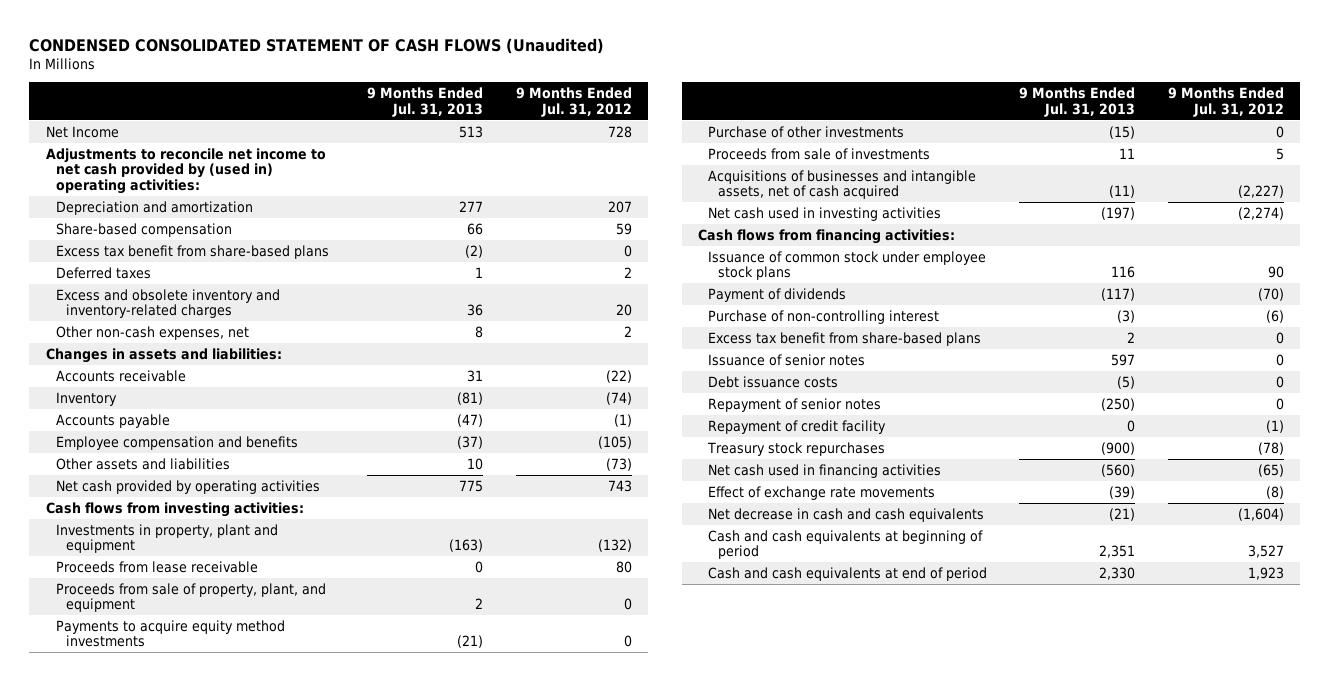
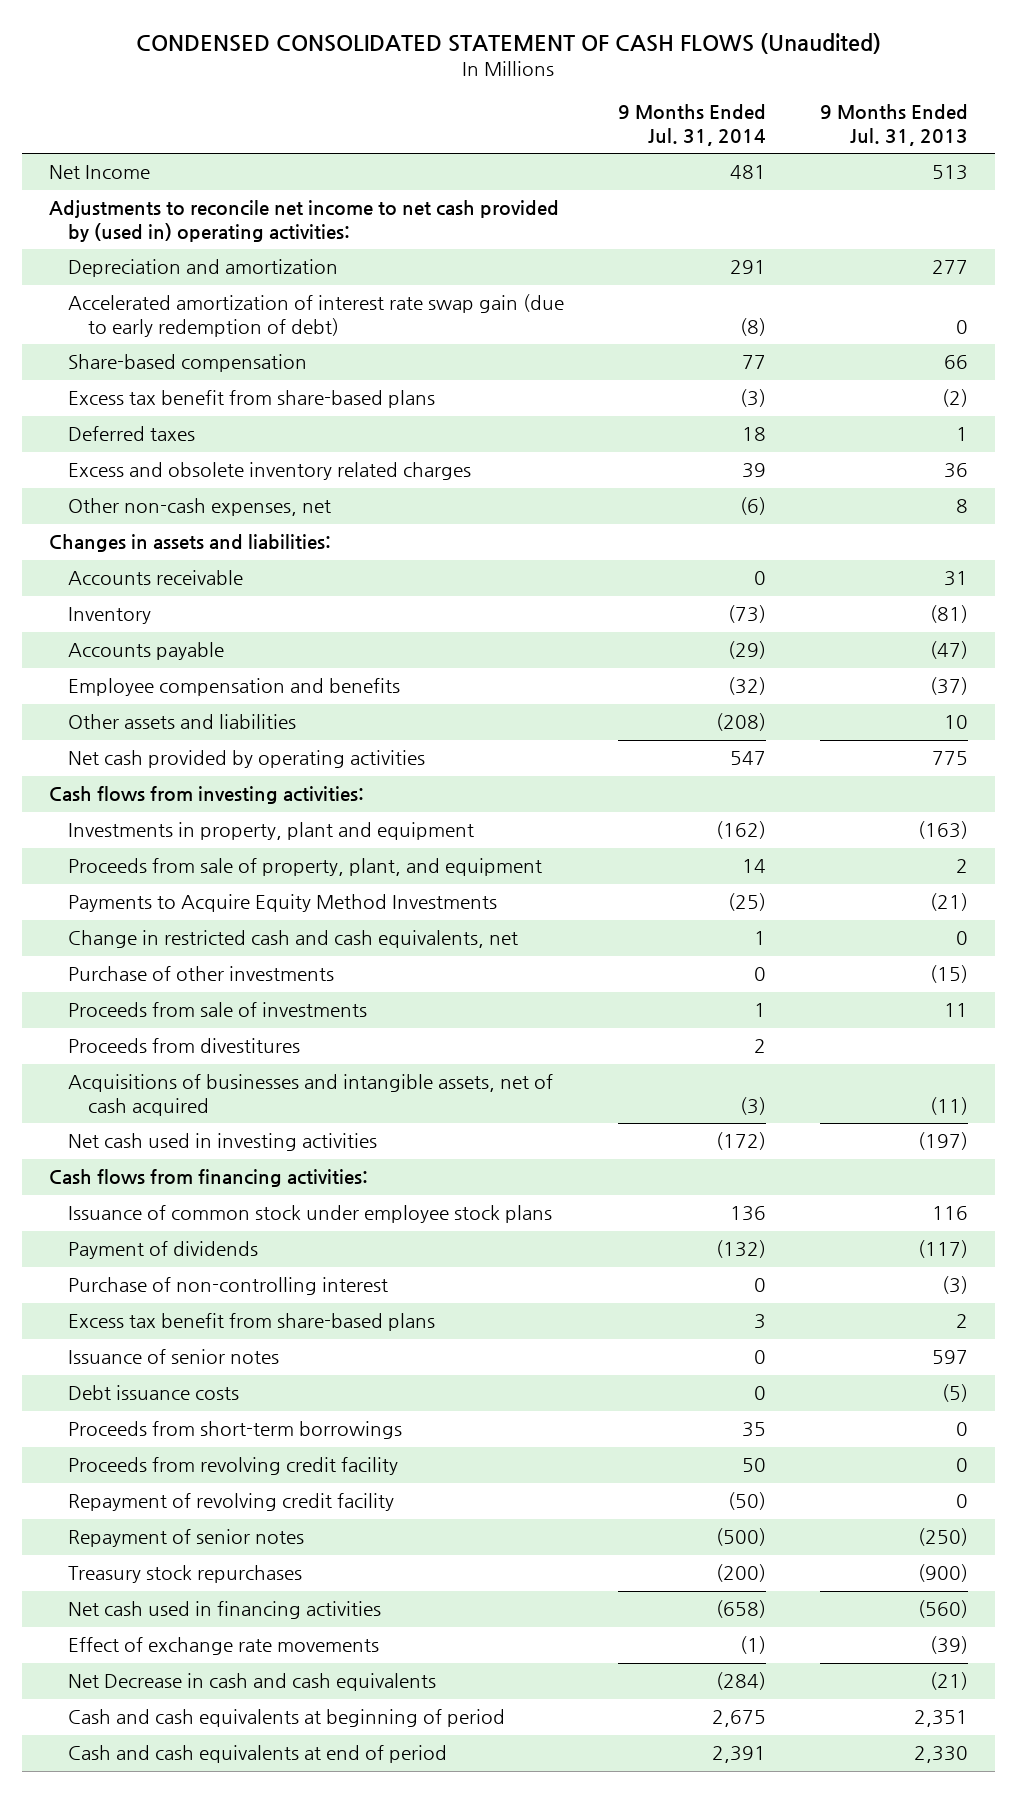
[515,87,632,117] 9 Months Ended Jul. 31, 2012 -> none
none -> [618,104,767,146] 9 Months Ended Jul. 31, 2014
none -> [68,294,565,337] Accelerated amortization of interest rate swap gain (due to early redemption of debt)
[55,288,280,319] Excess and obsolete inventory and inventory-related charges -> [68,462,472,481] Excess and obsolete inventory related charges
[55,560,258,573] Proceeds from lease receivable -> none
[55,619,285,648] Payments to acquire equity method investments -> [68,894,498,913] Payments to Acquire Equity Method Investments
none -> [68,930,519,949] Change in restricted cash and cash equivalents, net
none -> [68,1038,301,1054] Proceeds from divestitures
none -> [68,1421,403,1440] Proceeds from short-term borrowings
none -> [68,1457,399,1476] Proceeds from revolving credit facility
none -> [68,1493,395,1512] Repayment of revolving credit facility
[708,419,887,434] Repayment of credit facility -> none
[708,507,985,522] Net decrease in cash and cash equivalents -> [68,1673,437,1692] Net Decrease in cash and cash equivalents

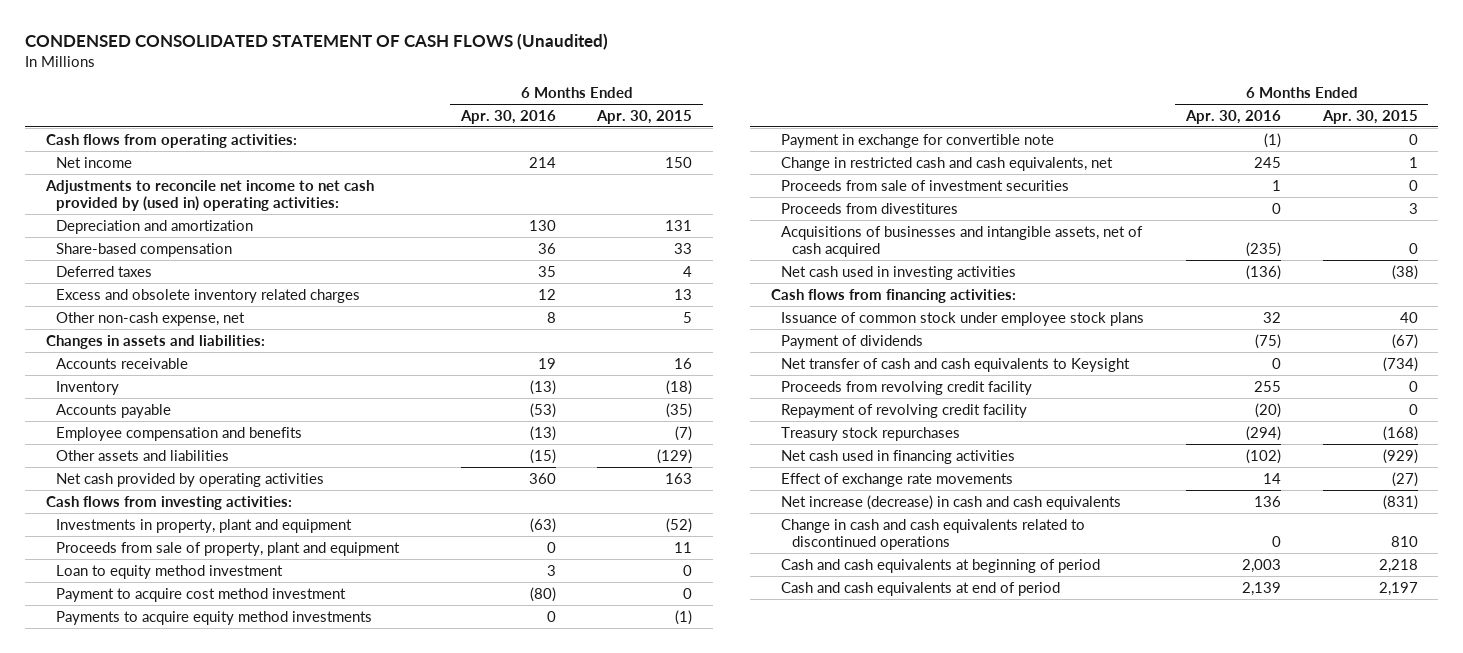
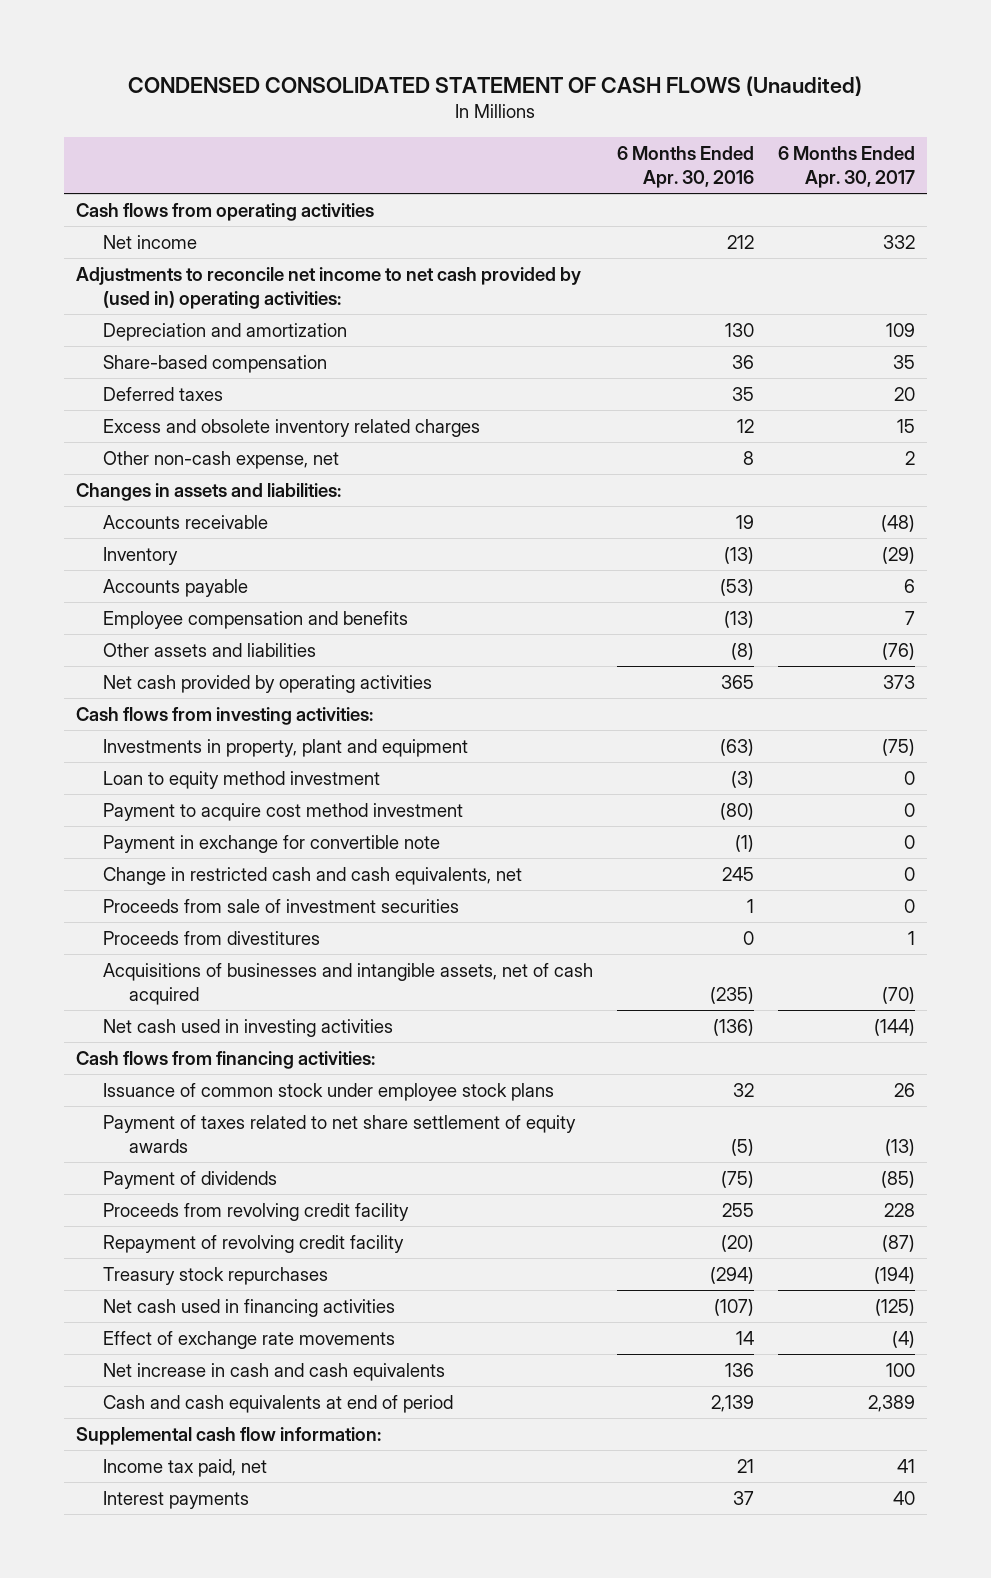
[596,109,693,124] Apr. 30, 2015 -> none
none -> [777,145,915,188] 6 Months Ended Apr. 30, 2017
[45,133,297,148] Cash flows from operating activities: -> [76,202,375,221] Cash flows from operating activities
[528,156,556,168] 214 -> [726,234,754,249] 212
[529,448,556,464] (15) -> [730,642,754,660] (8)
[528,472,556,484] 360 -> [720,674,754,689] 365
[55,541,400,556] Proceeds from sale of property, plant and equipment -> none
[546,564,556,576] 3 -> [730,770,754,788] (3)
[55,610,372,625] Payments to acquire equity method investments -> none
none -> [102,1114,576,1153] Payment of taxes related to net share settlement of equity awards
[781,357,1131,372] Net transfer of cash and cash equivalents to Keysight -> none
[1245,448,1281,464] (102) -> [713,1298,754,1316] (107)
[781,518,1086,551] Change in cash and cash equivalents related to discontinued operations -> none
[781,558,1101,573] Cash and cash equivalents at beginning of period -> none
[781,494,1122,510] Net increase (decrease) in cash and cash equivalents -> [102,1362,445,1381] Net increase in cash and cash equivalents
none -> [76,1426,382,1445] Supplemental cash flow information:
none -> [102,1458,267,1477] Income tax paid, net
none -> [102,1490,249,1509] Interest payments

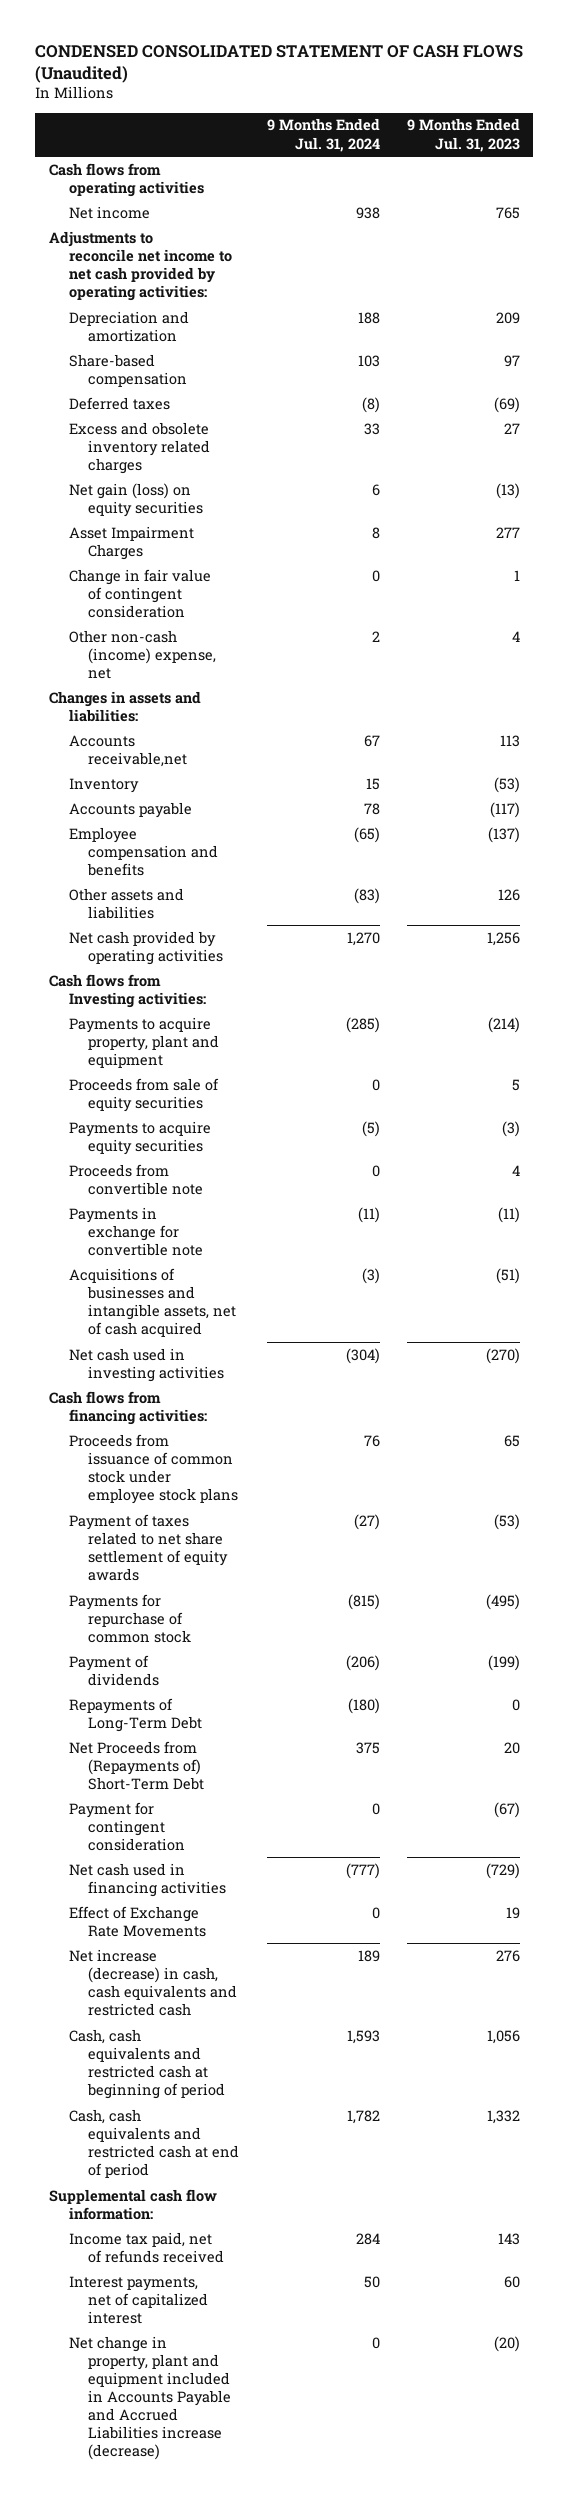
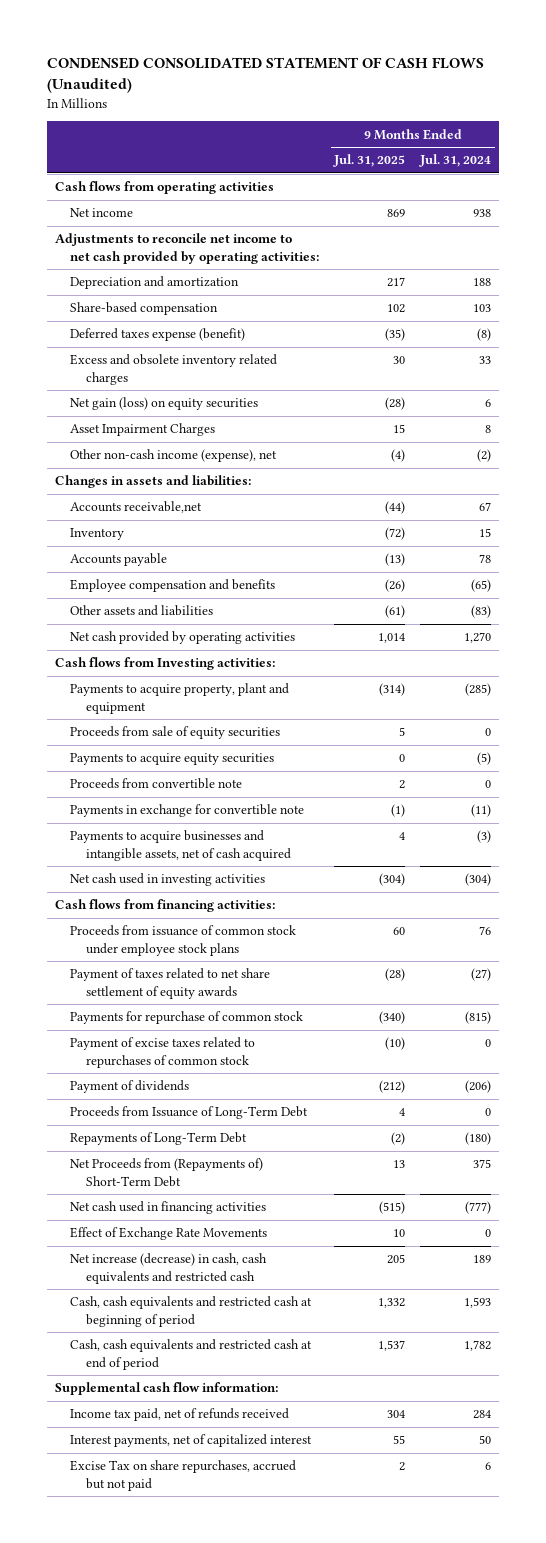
[406,118,520,152] 9 Months Ended Jul. 31, 2023 -> none
none -> [333,154,406,168] Jul. 31, 2025
[68,396,170,410] Deferred taxes -> [70,328,246,342] Deferred taxes expense (benefit)
[68,568,211,618] Change in fair value of contingent consideration -> none
[68,629,217,679] Other non-cash (income) expense, net -> [70,449,278,463] Other non-cash income (expense), net
[371,630,380,642] 2 -> [477,449,492,463] (2)
[68,1267,237,1338] Acquisitions of businesses and intangible assets, net of cash acquired -> [70,830,292,861] Payments to acquire businesses and intangible assets, net of cash acquired
none -> [70,1037,256,1068] Payment of excise taxes related to repurchases of common stock
none -> [70,1106,309,1120] Proceeds from Issuance of Long-Term Debt
[68,1801,186,1851] Payment for contingent consideration -> none
[68,2335,232,2461] Net change in property, plant and equipment included in Accounts Payable and Accrued Liabilities increase (decrease) -> none
none -> [70,1460,297,1491] Excise Tax on share repurchases, accrued but not paid

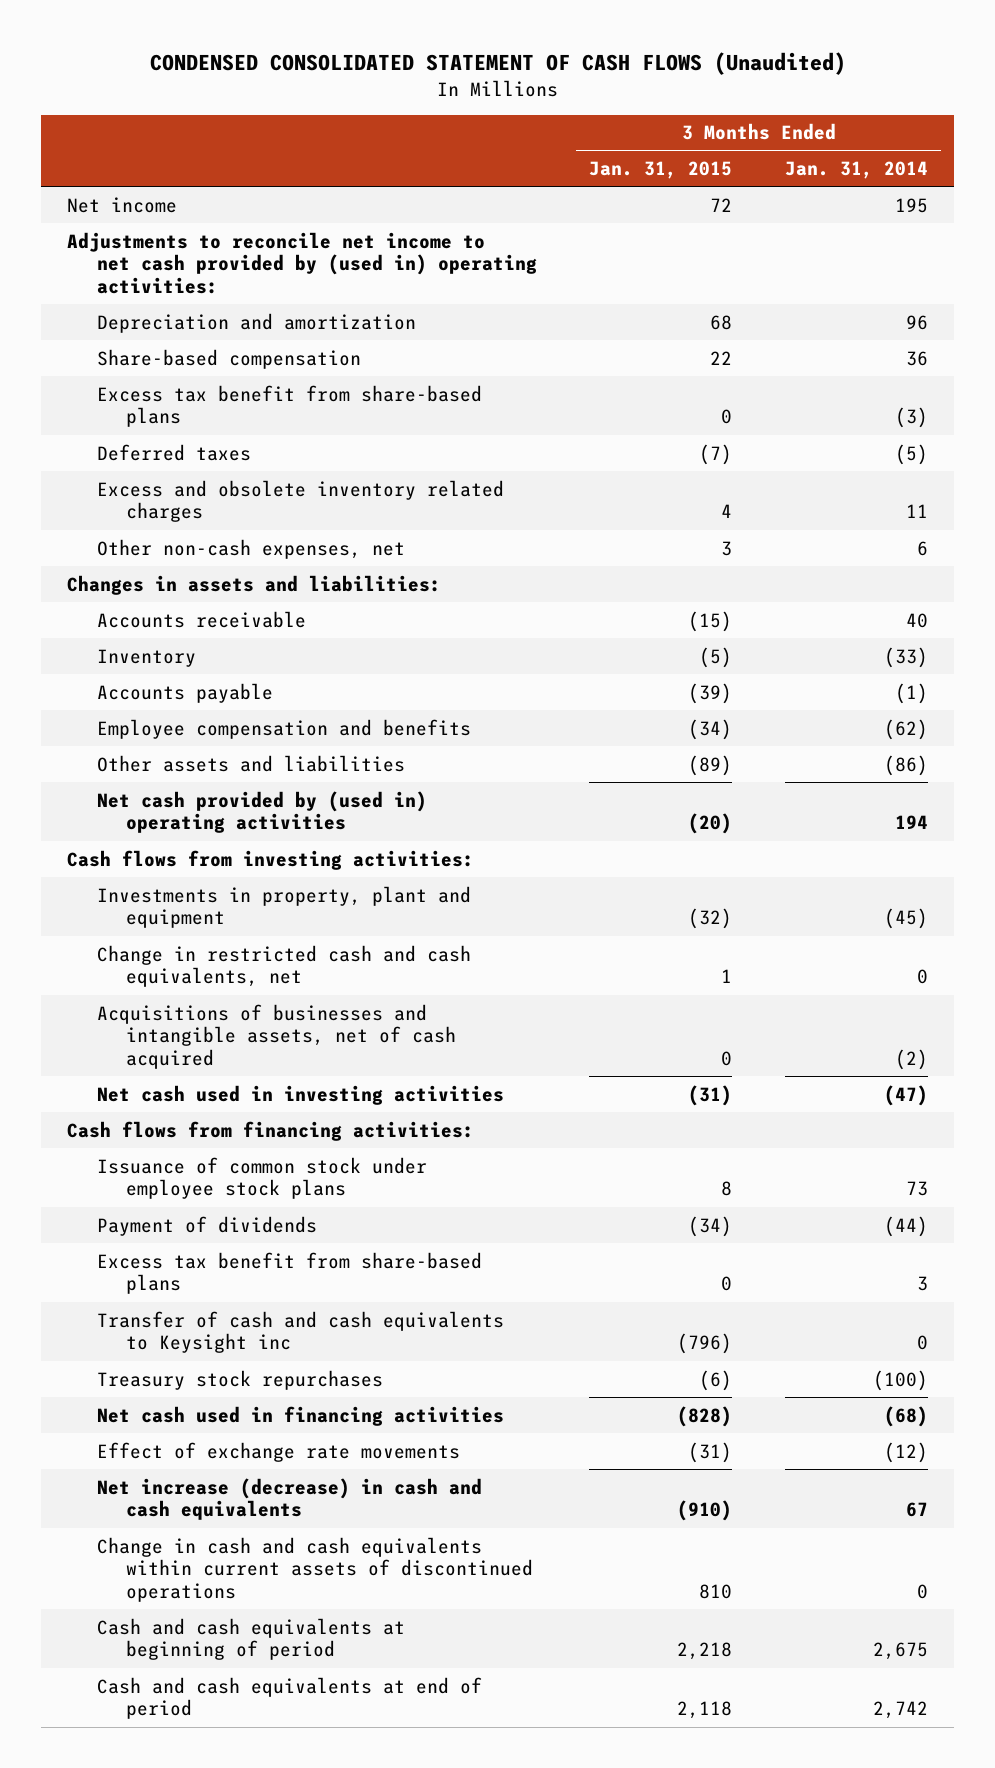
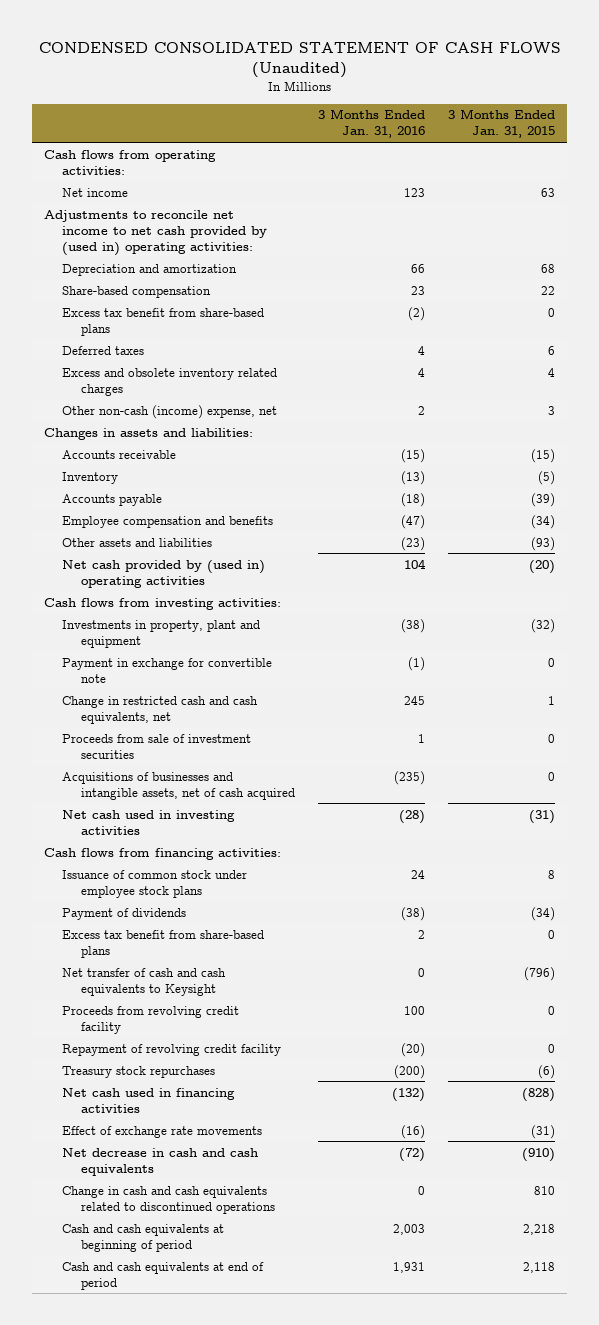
[785,160,929,179] Jan. 31, 2014 -> none
none -> [317,109,425,139] 3 Months Ended Jan. 31, 2016
none -> [44,149,217,175] Cash flows from operating activities:
[710,197,733,212] 72 -> [541,187,556,197] 63
[699,443,733,465] (7) -> [548,345,556,355] 6
[96,538,405,559] Other non-cash expenses, net -> [62,404,278,419] Other non-cash (income) expense, net
[688,754,733,776] (89) -> [531,536,556,551] (93)
none -> [62,657,273,683] Payment in exchange for convertible note
none -> [62,733,252,759] Proceeds from sale of investment securities
[96,1310,504,1354] Transfer of cash and cash equivalents to Keysight inc -> [62,967,227,996] Net transfer of cash and cash equivalents to Keysight
none -> [62,1005,240,1034] Proceeds from revolving credit facility
none -> [62,1043,282,1056] Repayment of revolving credit facility
[96,1477,482,1521] Net increase (decrease) in cash and cash equivalents -> [62,1147,259,1176] Net decrease in cash and cash equivalents
[96,1536,534,1602] Change in cash and cash equivalents within current assets of discontinued operations -> [62,1185,275,1214] Change in cash and cash equivalents related to discontinued operations

